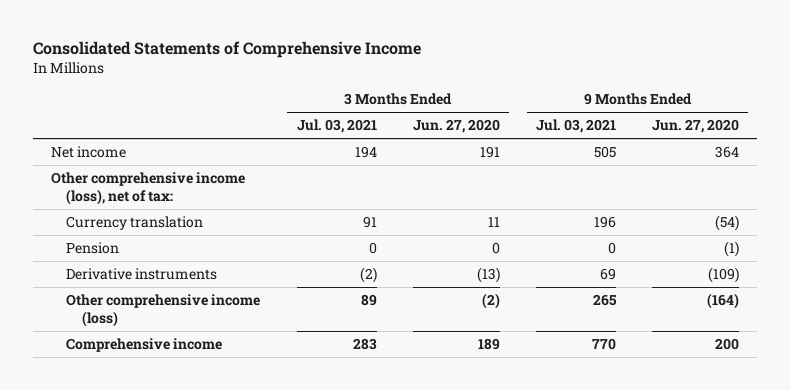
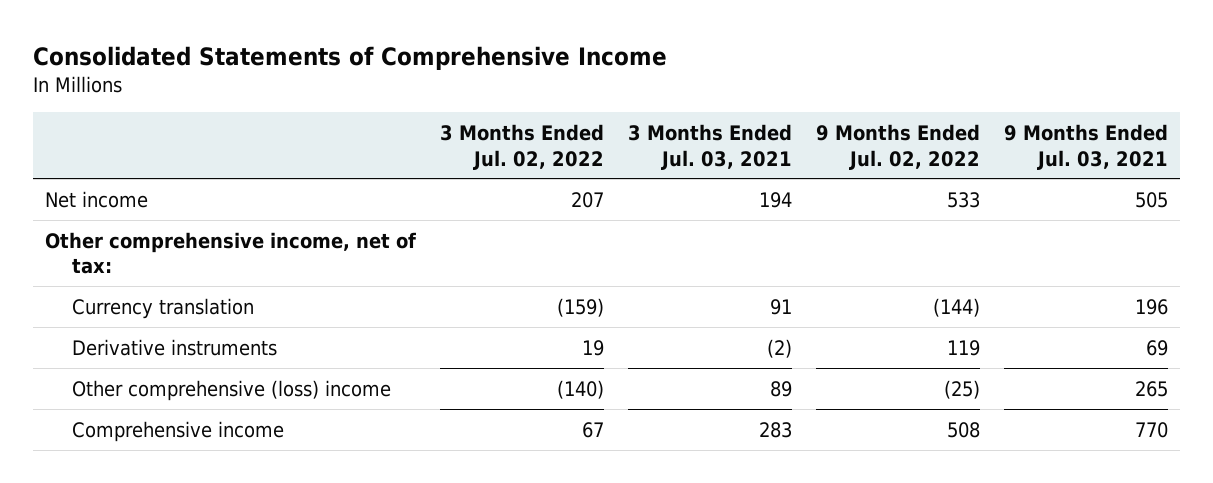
[412,119,500,134] Jun. 27, 2020 -> none
[652,119,740,134] Jun. 27, 2020 -> none
none -> [440,124,605,170] 3 Months Ended Jul. 02, 2022
none -> [815,124,980,170] 9 Months Ended Jul. 02, 2022
[50,171,245,205] Other comprehensive income (loss), net of tax: -> [45,231,417,275] Other comprehensive income, net of tax:
[66,241,120,254] Pension -> none
[66,293,261,327] Other comprehensive income (loss) -> [71,379,391,401] Other comprehensive (loss) income

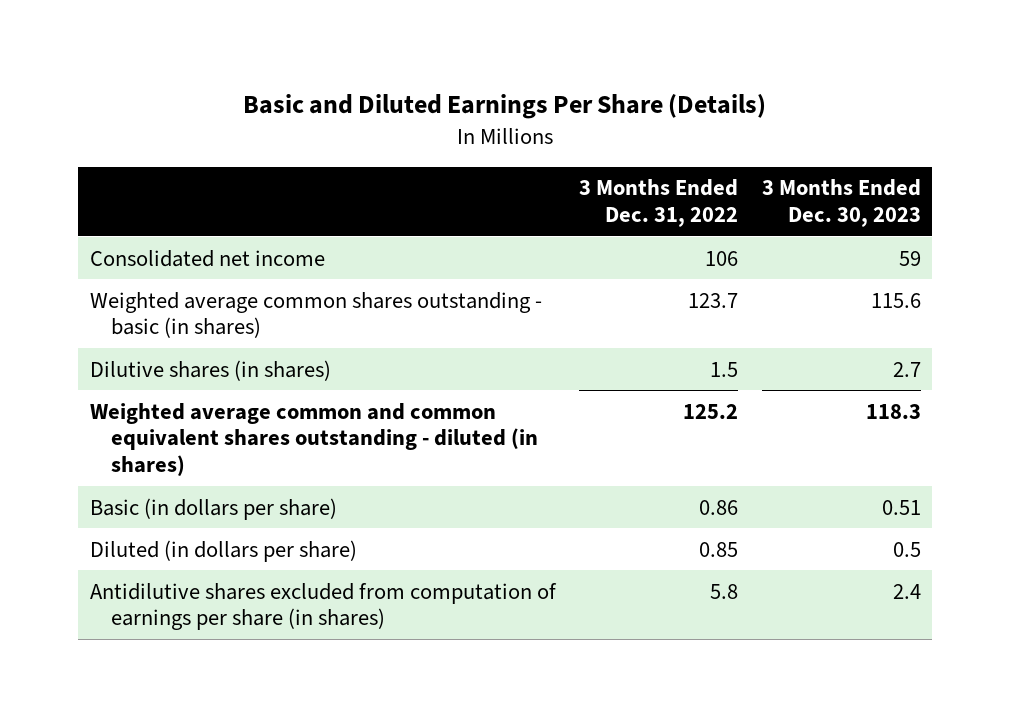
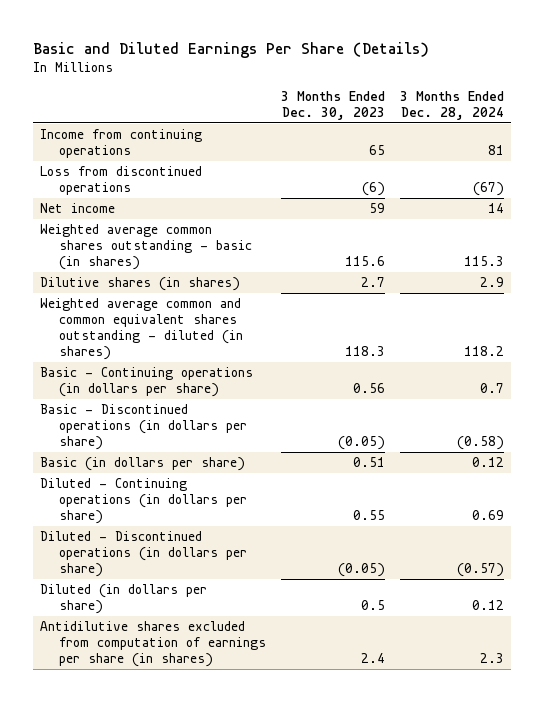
[579,179,739,227] 3 Months Ended Dec. 31, 2022 -> none
none -> [399,90,504,120] 3 Months Ended Dec. 28, 2024
none -> [40,129,203,159] Income from continuing operations
none -> [40,166,203,196] Loss from discontinued operations
[89,249,325,267] Consolidated net income -> [40,203,116,214] Net income
none -> [40,367,254,398] Basic - Continuing operations (in dollars per share)
none -> [40,404,247,451] Basic - Discontinued operations (in dollars per share)
none -> [40,478,247,525] Diluted - Continuing operations (in dollars per share)
none -> [40,531,247,578] Diluted - Discontinued operations (in dollars per share)

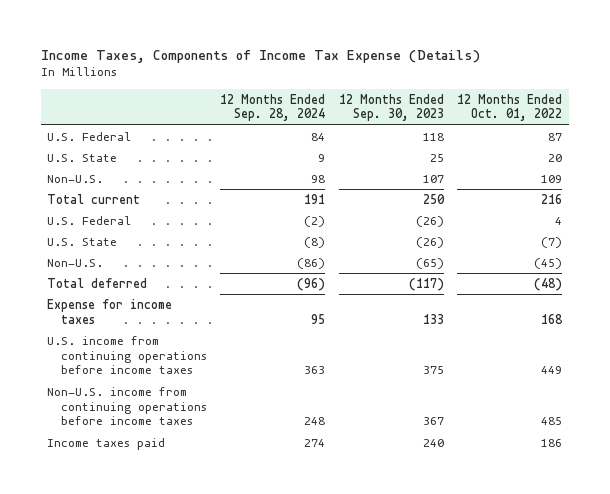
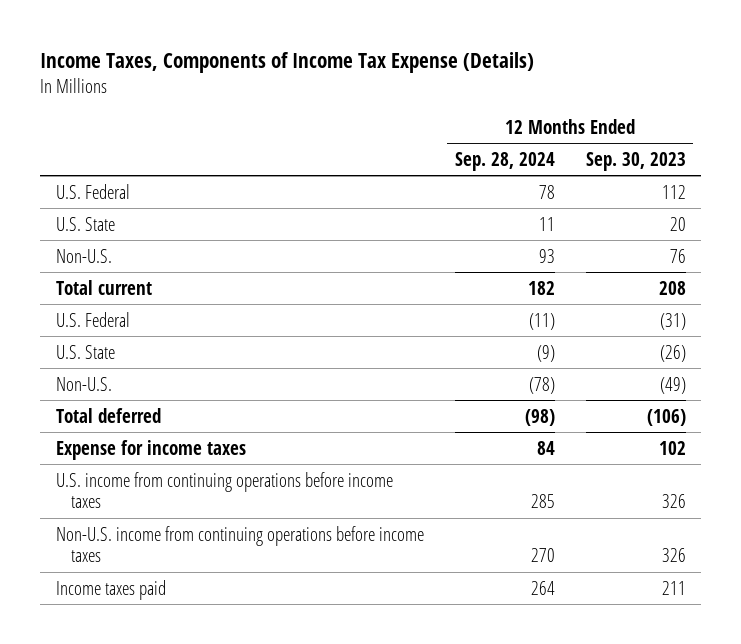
[457,93,563,122] 12 Months Ended Oct. 01, 2022 -> none
[311,132,326,141] 84 -> [538,184,555,199] 78
[422,132,444,141] 118 -> [661,184,686,199] 112
[318,153,326,162] 9 -> [538,216,555,231] 11
[429,153,444,162] 25 -> [669,216,686,231] 20
[311,174,326,183] 98 -> [538,248,555,263] 93
[422,174,444,183] 107 -> [669,248,686,263] 76
[304,193,326,204] 191 -> [527,280,555,295] 182
[422,193,445,204] 250 -> [658,280,686,295] 208
[304,215,326,227] (2) -> [528,312,555,330] (11)
[415,215,444,227] (26) -> [659,312,686,330] (31)
[304,236,326,248] (8) -> [536,344,555,362] (9)
[297,257,326,269] (86) -> [528,376,555,394] (78)
[415,257,444,269] (65) -> [659,376,686,394] (49)
[297,277,326,291] (96) -> [524,408,555,426] (98)
[408,277,444,291] (117) -> [646,408,686,426] (106)
[311,313,326,324] 95 -> [536,440,555,455] 84
[422,313,444,324] 133 -> [658,440,686,455] 102
[304,366,326,375] 363 -> [530,494,555,509] 285
[422,366,444,375] 375 -> [661,494,686,509] 326
[304,417,326,426] 248 -> [530,548,555,563] 270
[422,417,444,426] 367 -> [661,548,686,563] 326
[304,438,326,447] 274 -> [530,580,555,595] 264
[422,438,444,447] 240 -> [661,580,686,595] 211

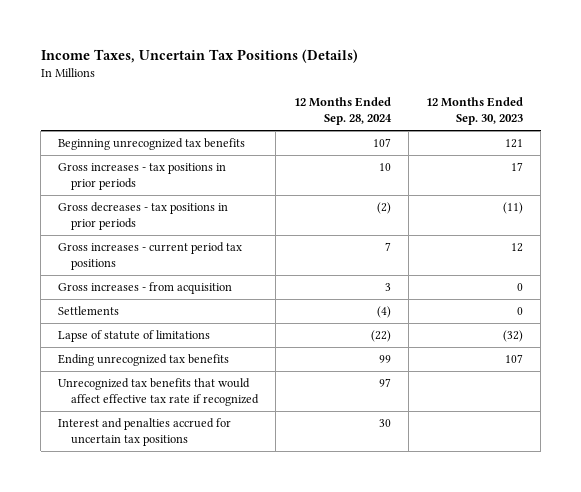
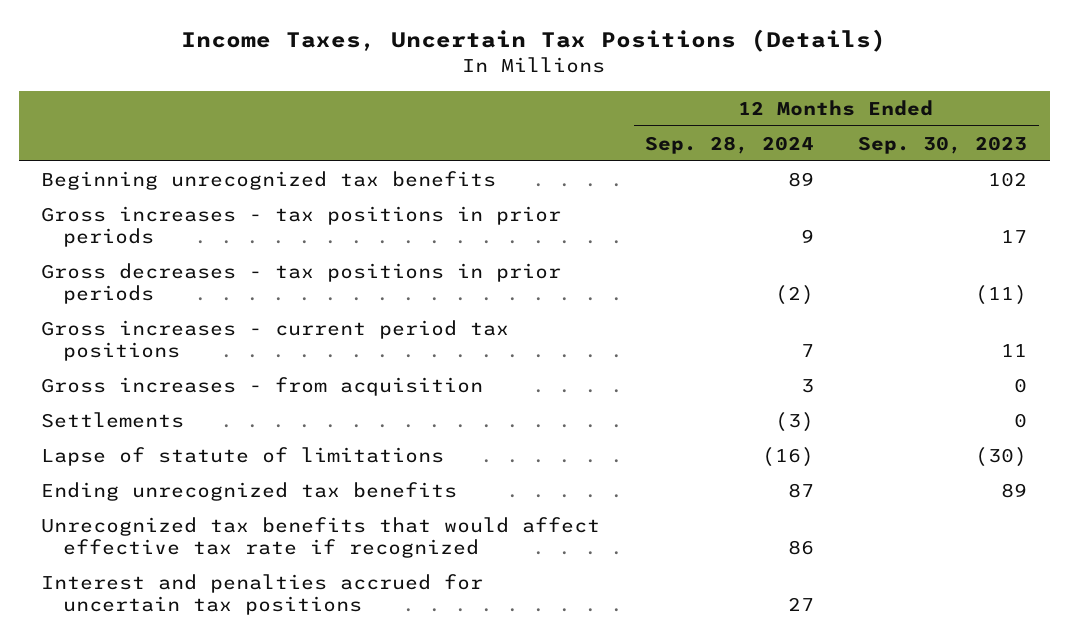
[372,138,391,148] 107 -> [787,171,814,187] 89
[505,139,524,149] 121 -> [988,171,1028,187] 102
[378,163,391,172] 10 -> [800,229,814,244] 9
[511,243,524,253] 12 -> [1001,344,1028,358] 11
[376,306,391,319] (4) -> [774,411,814,432] (3)
[370,330,391,343] (22) -> [761,446,814,467] (16)
[503,330,524,343] (32) -> [975,446,1028,467] (30)
[378,355,391,364] 99 -> [787,482,814,498] 87
[505,354,524,364] 107 -> [1001,482,1028,498] 89
[378,378,391,388] 97 -> [787,540,814,556] 86
[378,419,391,428] 30 -> [787,597,814,612] 27

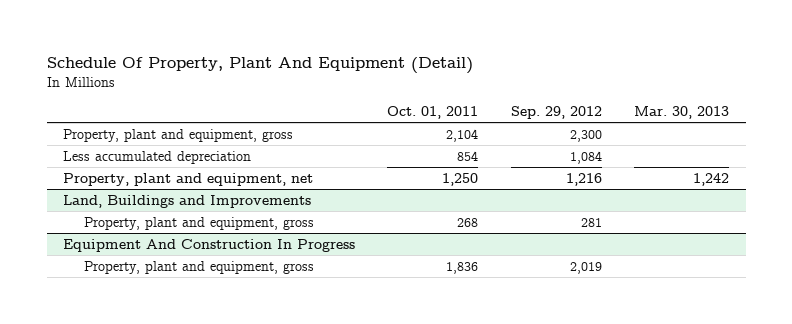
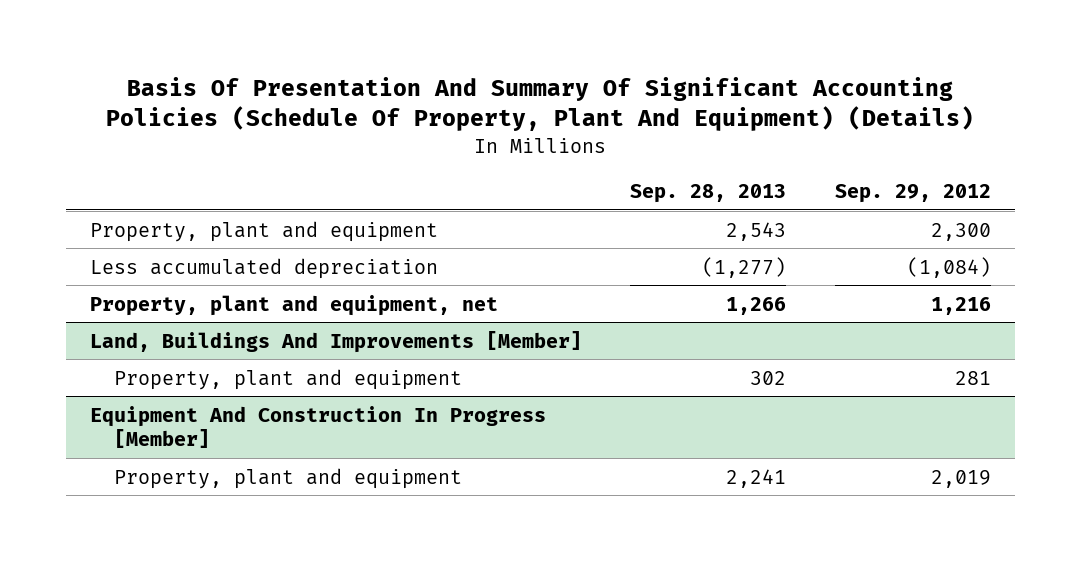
[46,56,473,74] Schedule Of Property, Plant And Equipment (Detail) -> [106,76,975,132] Basis Of Presentation And Summary Of Significant Accounting Policies (Schedule Of Property, Plant And Equipment) (Details)
[387,105,479,119] Oct. 01, 2011 -> none
[634,105,730,119] Mar. 30, 2013 -> none
none -> [630,183,787,203] Sep. 28, 2013
[62,128,293,142] Property, plant and equipment, gross -> [89,220,438,242] Property, plant and equipment
[569,150,602,164] 1,084 -> [906,256,991,278] (1,084)
[62,194,311,208] Land, Buildings and Improvements -> [89,330,582,353] Land, Buildings And Improvements [Member]
[83,216,314,230] Property, plant and equipment, gross -> [113,368,462,390] Property, plant and equipment
[62,238,355,252] Equipment And Construction In Progress -> [89,405,546,449] Equipment And Construction In Progress [Member]
[83,260,314,274] Property, plant and equipment, gross -> [113,467,462,489] Property, plant and equipment

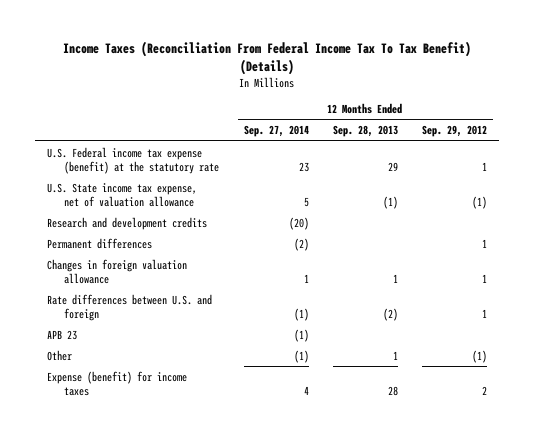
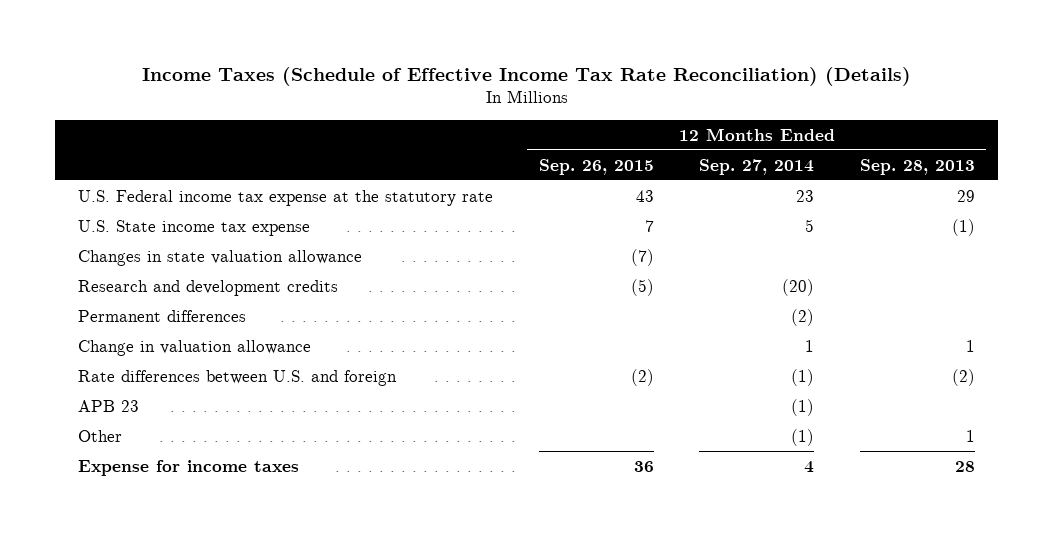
[63,41,472,76] Income Taxes (Reconciliation From Federal Income Tax To Tax Benefit) (Details) -> [141,66,911,86] Income Taxes (Schedule of Effective Income Tax Rate Reconciliation) (Details)
[421,125,487,138] Sep. 29, 2012 -> none
none -> [538,158,654,175] Sep. 26, 2015
[47,146,220,174] U.S. Federal income tax expense (benefit) at the statutory rate -> [78,189,494,206] U.S. Federal income tax expense at the statutory rate
[47,182,198,207] U.S. State income tax expense, net of valuation allowance -> [78,219,311,236] U.S. State income tax expense
none -> [78,249,363,266] Changes in state valuation allowance
[47,258,188,284] Changes in foreign valuation allowance -> [78,339,312,356] Change in valuation allowance
[47,370,188,396] Expense (benefit) for income taxes -> [78,459,300,476] Expense for income taxes

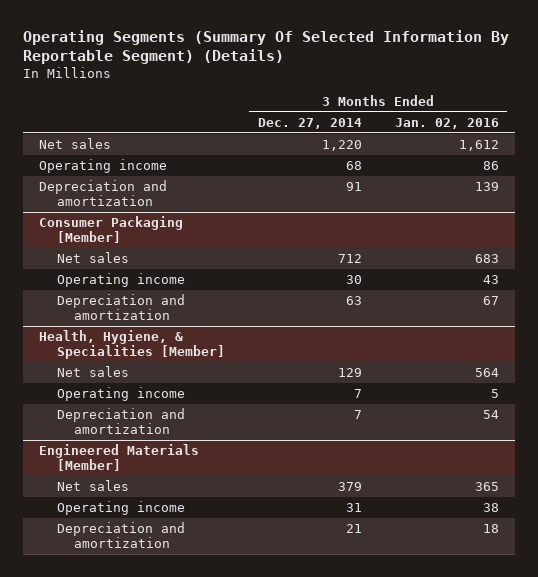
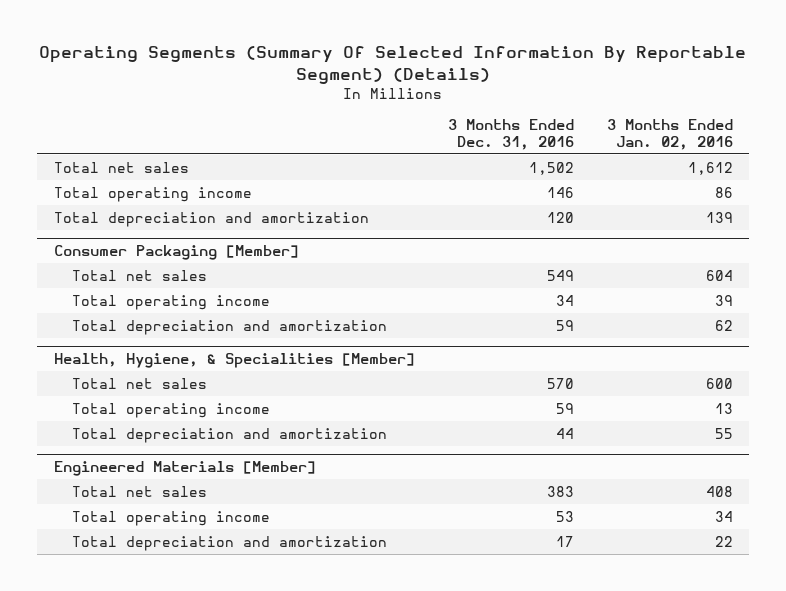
[257,117,362,129] Dec. 27, 2014 -> none
none -> [447,119,574,150] 3 Months Ended Dec. 31, 2016
[39,138,112,150] Net sales -> [53,161,189,173] Total net sales
[39,159,168,174] Operating income -> [53,186,252,202] Total operating income
[39,180,168,206] Depreciation and amortization -> [53,211,369,227] Total depreciation and amortization
[56,252,129,264] Net sales -> [71,269,207,281] Total net sales
[474,254,499,264] 683 -> [705,269,733,281] 604
[56,273,185,288] Operating income -> [71,294,270,310] Total operating income
[482,275,499,285] 43 -> [714,294,733,306] 39
[56,294,185,320] Depreciation and amortization -> [71,319,387,335] Total depreciation and amortization
[482,296,499,306] 67 -> [714,319,733,331] 62
[56,366,129,378] Net sales -> [71,377,207,389] Total net sales
[474,368,499,378] 564 -> [705,377,733,389] 600
[56,387,185,402] Operating income -> [71,402,270,418] Total operating income
[490,389,499,399] 5 -> [714,402,733,414] 13
[56,408,185,434] Depreciation and amortization -> [71,427,387,443] Total depreciation and amortization
[482,410,499,420] 54 -> [714,427,733,439] 55
[56,480,129,492] Net sales -> [71,485,207,497] Total net sales
[474,482,499,492] 365 -> [705,485,733,497] 408
[56,501,185,516] Operating income -> [71,510,270,526] Total operating income
[482,503,499,513] 38 -> [714,510,733,522] 34
[56,522,185,548] Depreciation and amortization -> [71,535,387,551] Total depreciation and amortization
[482,524,499,534] 18 -> [714,535,733,547] 22

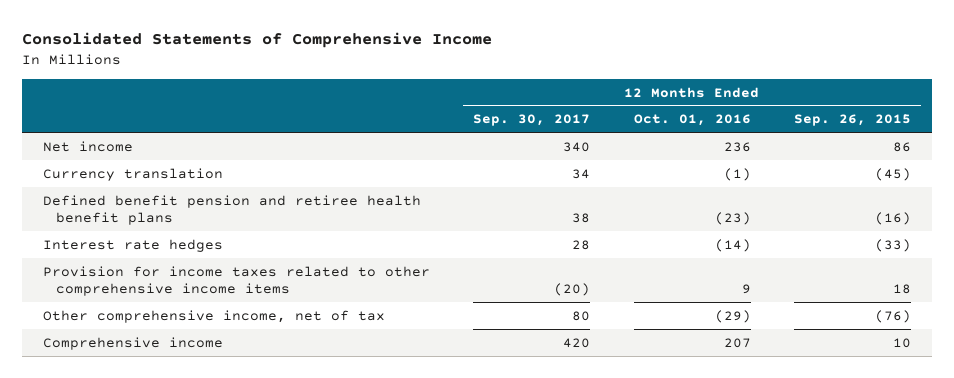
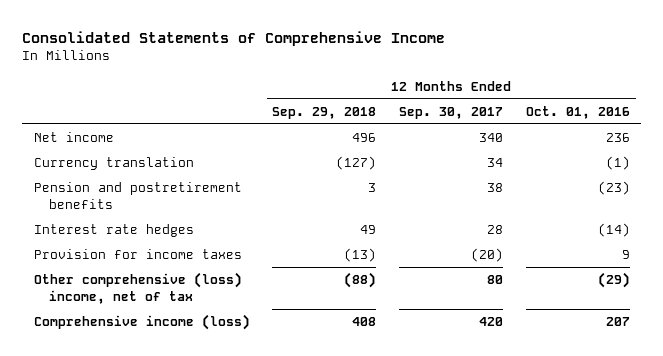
[793,114,911,127] Sep. 26, 2015 -> none
none -> [272,106,377,119] Sep. 29, 2018
[43,194,422,226] Defined benefit pension and retiree health benefit plans -> [33,182,242,209] Pension and postretirement benefits
[43,265,431,297] Provision for income taxes related to other comprehensive income items -> [33,249,242,260] Provision for income taxes
[43,309,386,323] Other comprehensive income, net of tax -> [33,272,242,304] Other comprehensive (loss) income, net of tax
[43,336,224,350] Comprehensive income -> [33,314,250,331] Comprehensive income (loss)

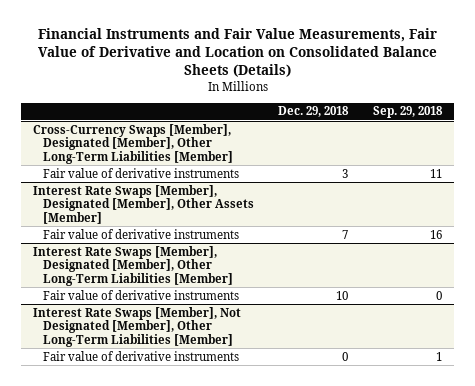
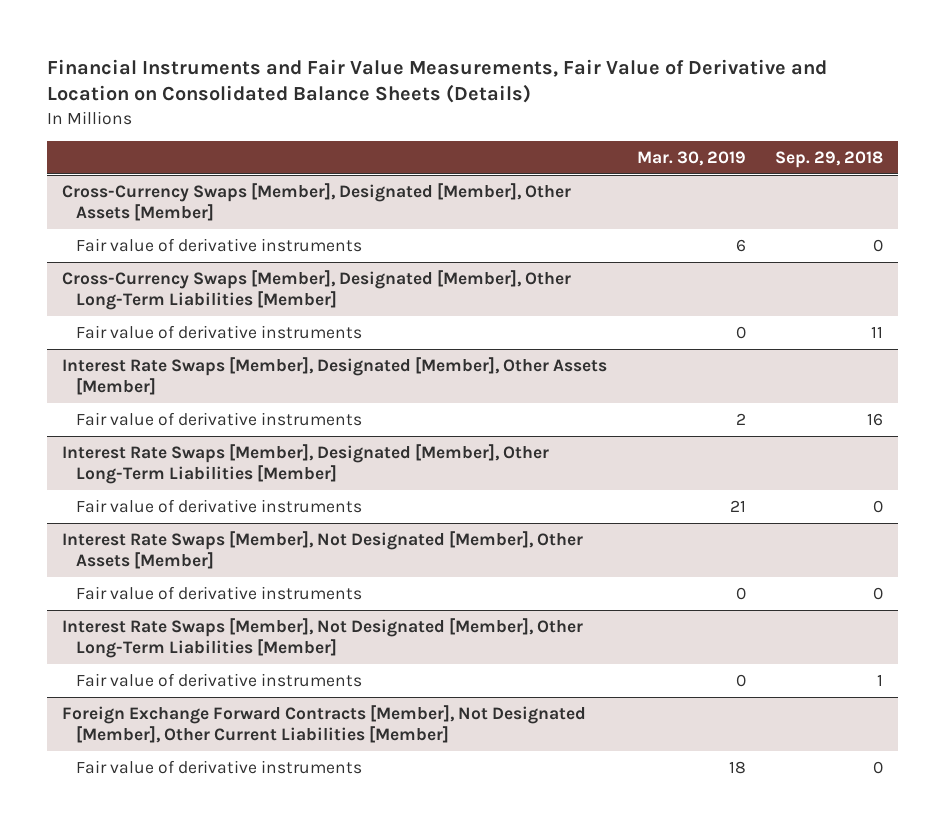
[278,106,350,118] Dec. 29, 2018 -> none
none -> [636,150,746,166] Mar. 30, 2019
none -> [61,182,571,221] Cross-Currency Swaps [Member], Designated [Member], Other Assets [Member]
none -> [76,237,363,252] Fair value of derivative instruments
none -> [61,530,583,569] Interest Rate Swaps [Member], Not Designated [Member], Other Assets [Member]
none -> [76,585,363,600] Fair value of derivative instruments
none -> [61,704,586,743] Foreign Exchange Forward Contracts [Member], Not Designated [Member], Other Current Liabilities [Member]
none -> [76,759,363,774] Fair value of derivative instruments

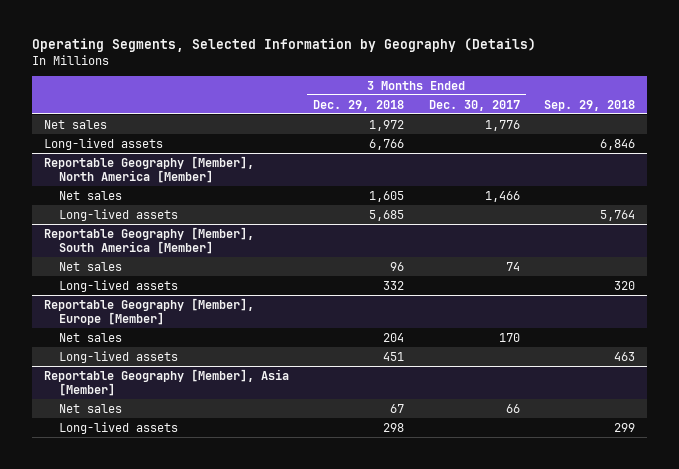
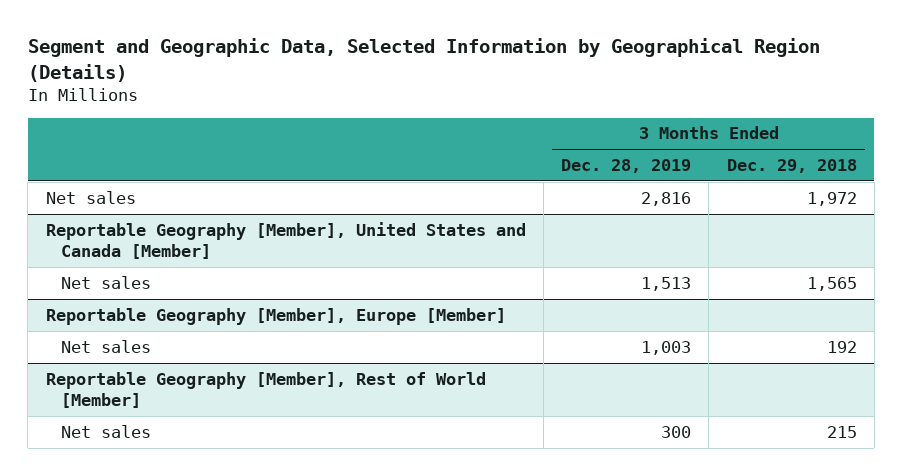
[31,38,536,53] Operating Segments, Selected Information by Geography (Details) -> [27,38,820,82] Segment and Geographic Data, Selected Information by Geographical Region (Details)
[428,99,520,111] Dec. 30, 2017 -> none
[543,99,635,111] Sep. 29, 2018 -> none
none -> [561,159,692,174] Dec. 28, 2019
[43,137,163,150] Long-lived assets -> none
[43,155,254,183] Reportable Geography [Member], North America [Member] -> none
[59,208,179,221] Long-lived assets -> none
[43,226,254,254] Reportable Geography [Member], South America [Member] -> none
[59,261,123,271] Net sales -> none
[59,279,179,292] Long-lived assets -> none
none -> [45,221,526,260] Reportable Geography [Member], United States and Canada [Member]
[369,190,405,202] 1,605 -> [806,276,857,291] 1,565
[59,350,179,363] Long-lived assets -> none
[43,368,289,396] Reportable Geography [Member], Asia [Member] -> none
[59,421,179,434] Long-lived assets -> none
[383,332,405,342] 204 -> [826,340,857,353] 192
none -> [45,371,486,409] Reportable Geography [Member], Rest of World [Member]
[390,403,405,413] 67 -> [826,425,857,438] 215

